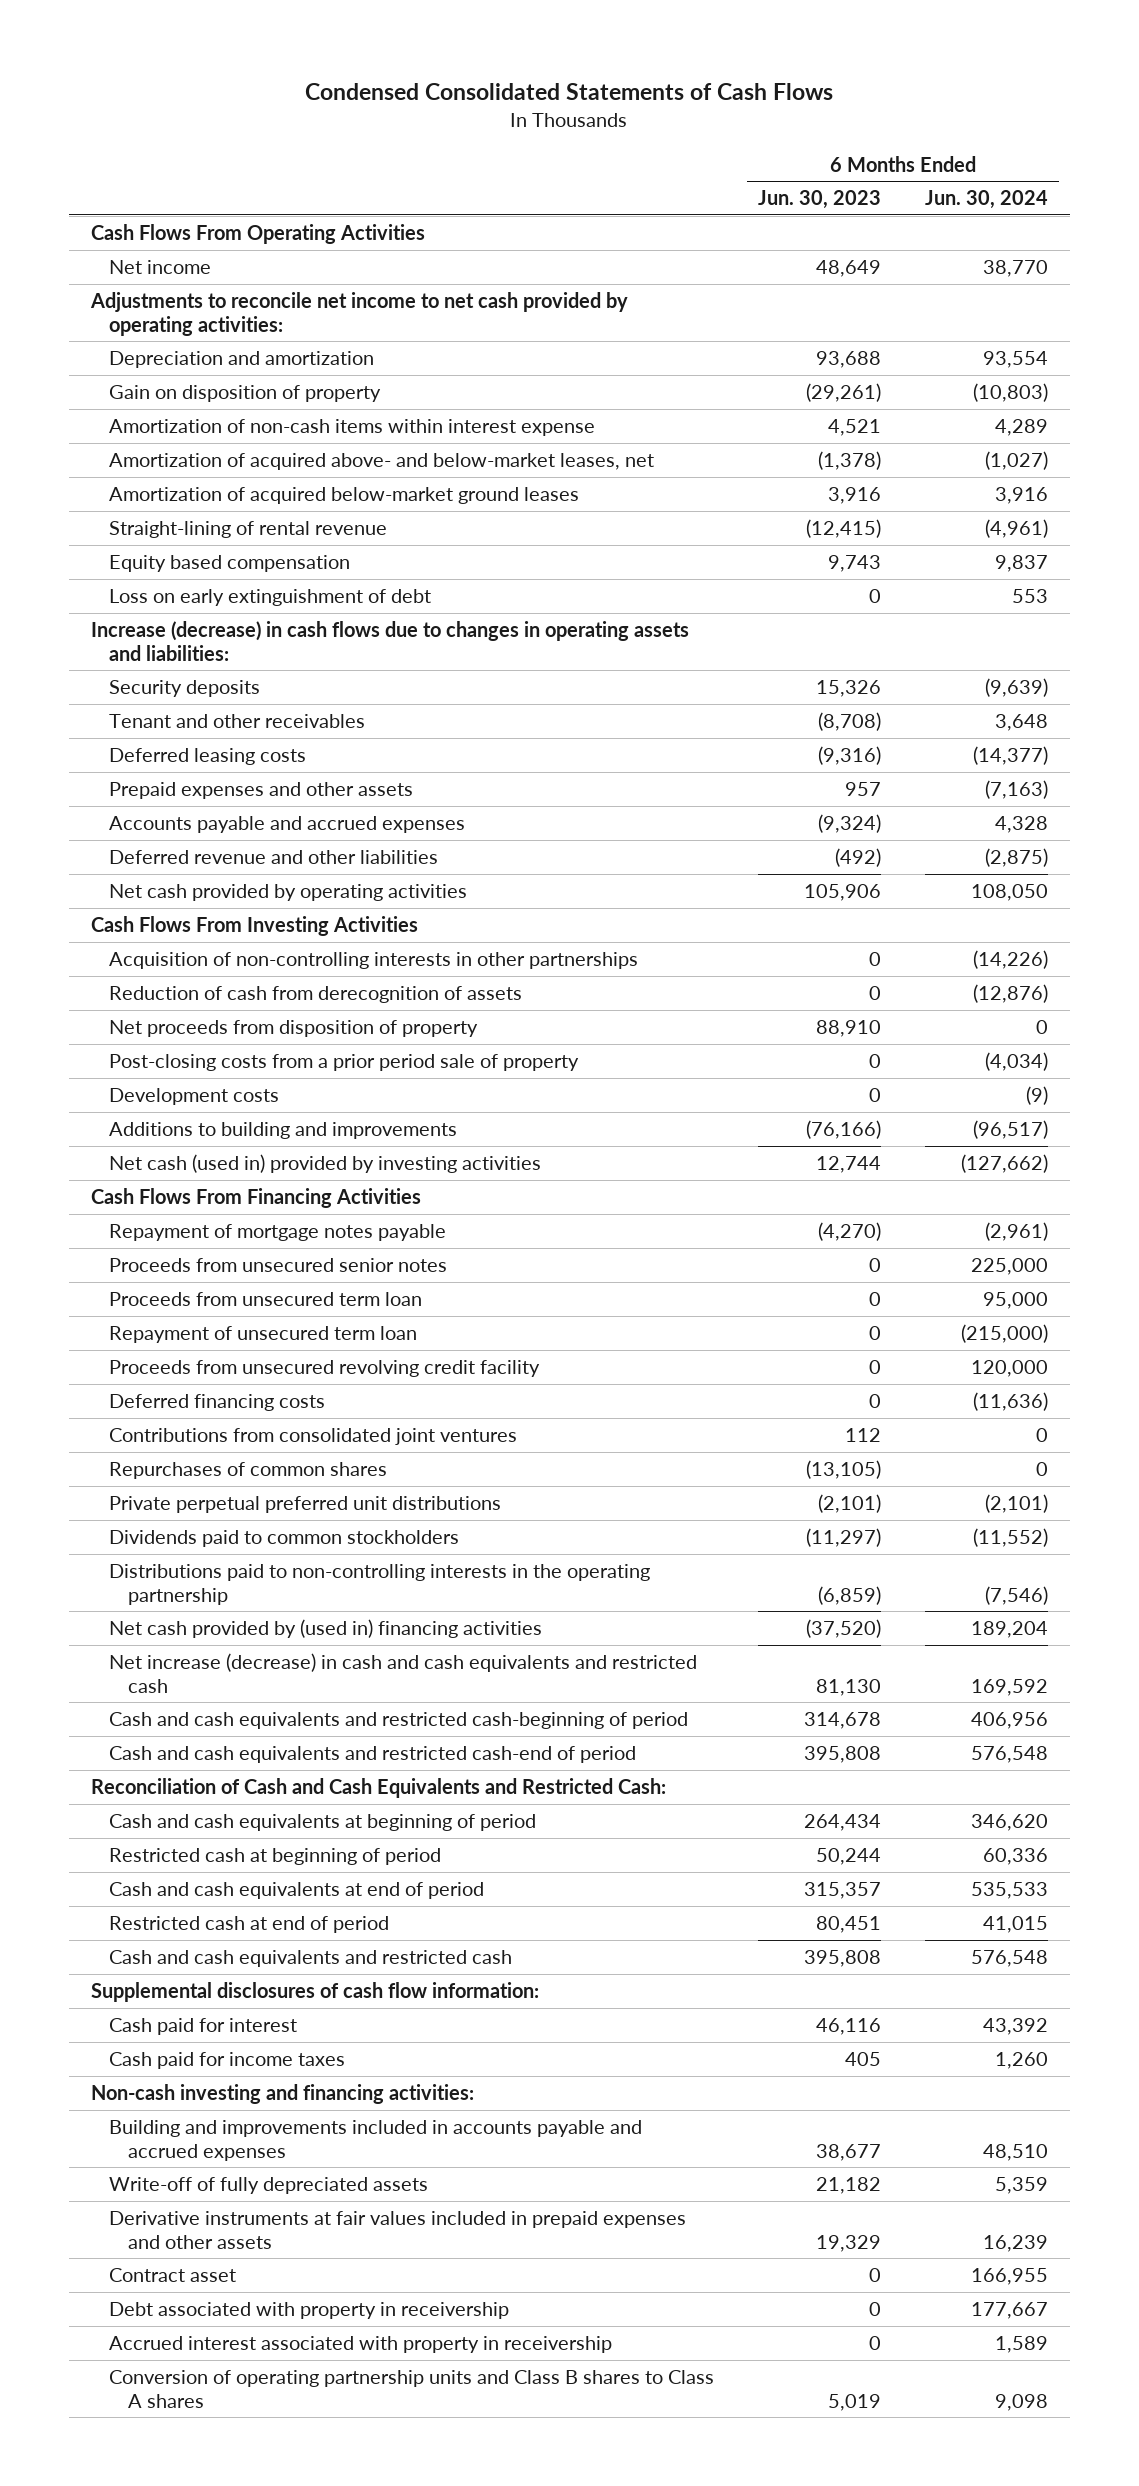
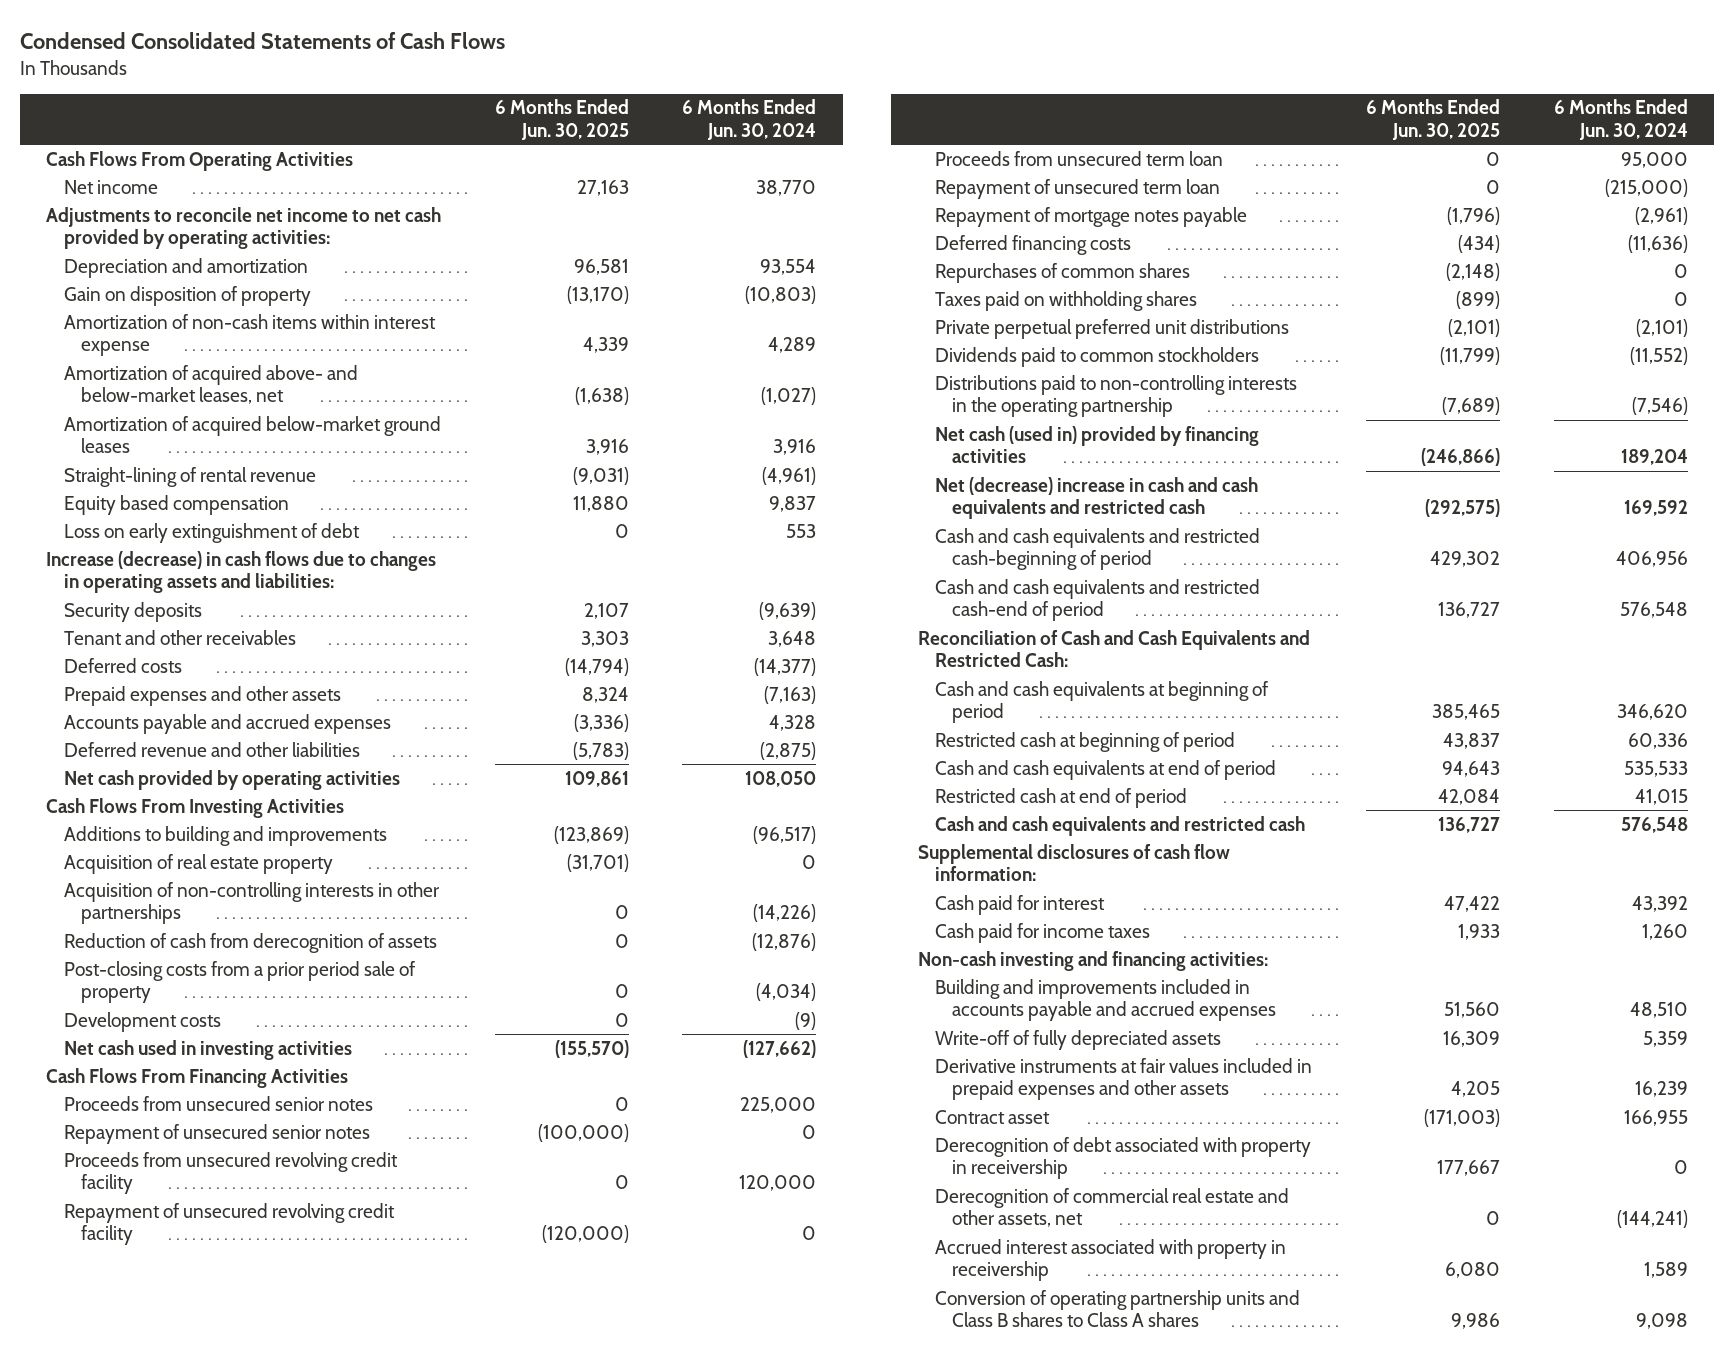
[758,190,882,210] Jun. 30, 2023 -> none
none -> [494,99,629,141] 6 Months Ended Jun. 30, 2025
[109,748,307,766] Deferred leasing costs -> [63,657,182,673] Deferred costs
[109,1122,458,1140] Additions to building and improvements -> [63,825,387,846] Additions to building and improvements
none -> [63,853,333,874] Acquisition of real estate property
[109,1020,479,1038] Net proceeds from disposition of property -> none
[109,1154,542,1174] Net cash (used in) provided by investing activities -> [63,1039,352,1060] Net cash used in investing activities
none -> [63,1123,370,1144] Repayment of unsecured senior notes
[109,1360,541,1378] Proceeds from unsecured revolving credit facility -> [63,1151,398,1195] Proceeds from unsecured revolving credit facility
none -> [63,1202,395,1246] Repayment of unsecured revolving credit facility
[109,1224,447,1242] Repayment of mortgage notes payable -> [934,206,1247,227] Repayment of mortgage notes payable
[109,1428,518,1446] Contributions from consolidated joint ventures -> none
none -> [934,290,1197,311] Taxes paid on withholding shares
[109,1619,543,1639] Net cash provided by (used in) financing activities -> [934,425,1259,464] Net cash (used in) provided by financing activities
[109,1653,698,1693] Net increase (decrease) in cash and cash equivalents and restricted cash -> [934,476,1258,520] Net (decrease) increase in cash and cash equivalents and restricted cash
[109,2302,510,2320] Debt associated with property in receivership -> [934,1136,1311,1180] Derecognition of debt associated with property in receivership
[970,2302,1048,2320] 177,667 -> [1673,1160,1688,1175] 0
none -> [934,1187,1289,1228] Derecognition of commercial real estate and other assets, net

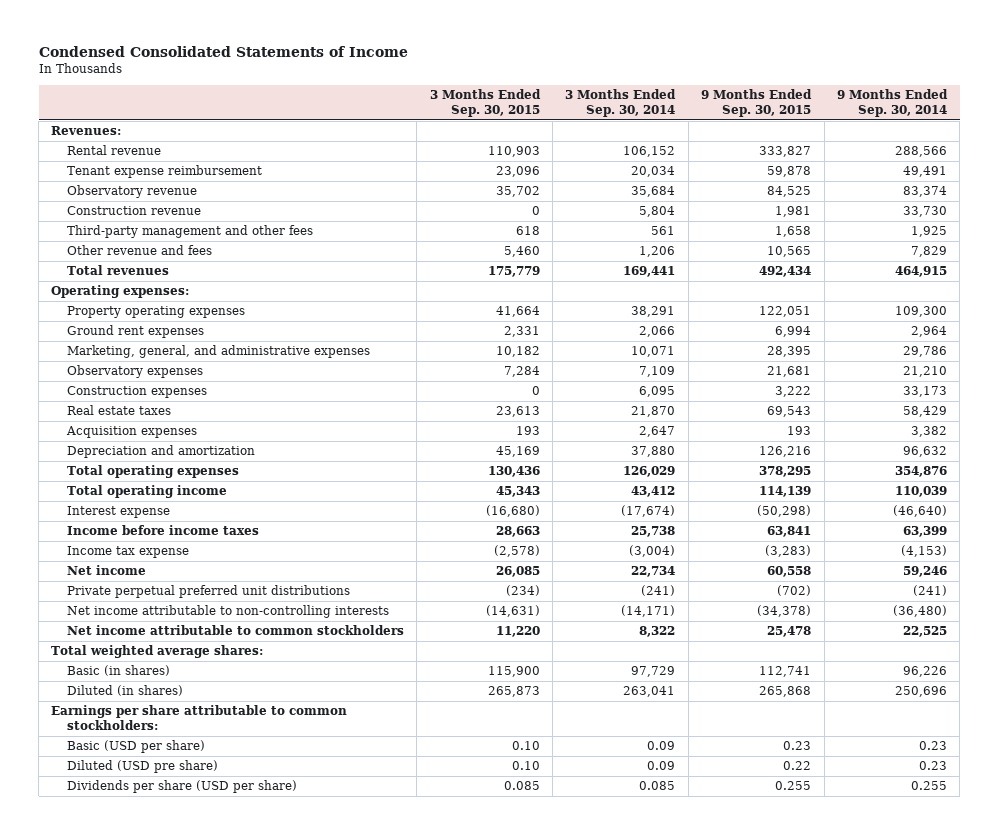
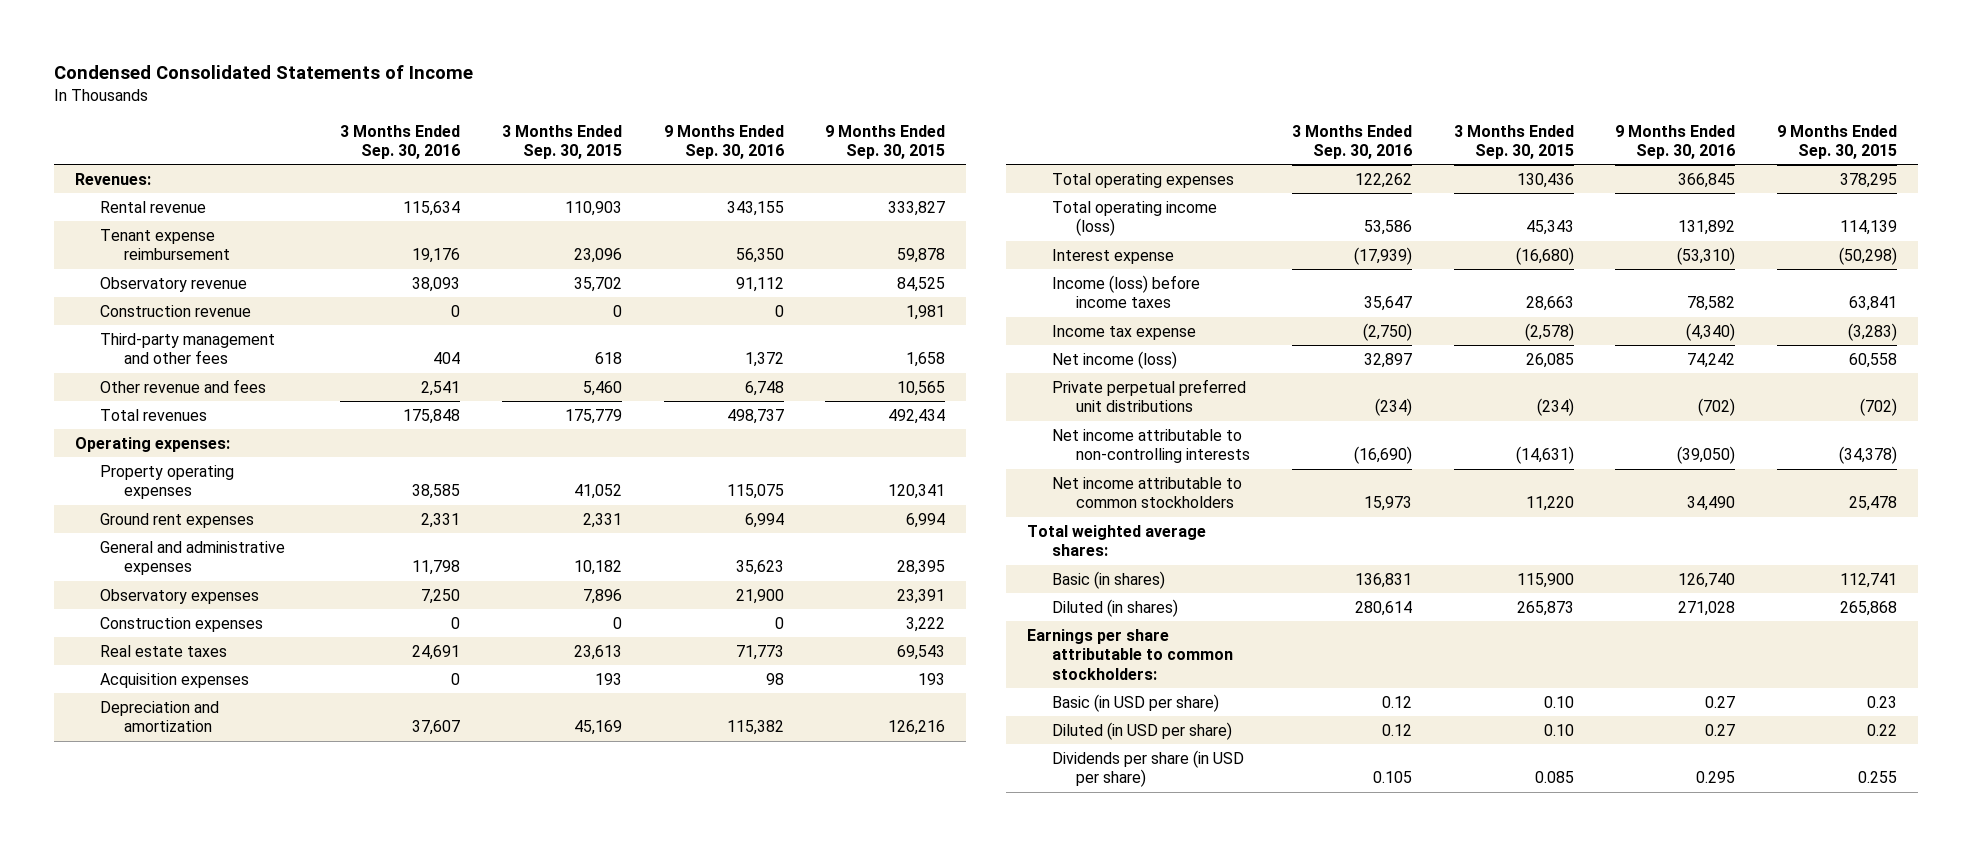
[565,89,677,118] 3 Months Ended Sep. 30, 2014 -> none
[836,89,948,118] 9 Months Ended Sep. 30, 2014 -> none
none -> [340,124,461,160] 3 Months Ended Sep. 30, 2016
none -> [663,124,784,160] 9 Months Ended Sep. 30, 2016
[495,306,540,318] 41,664 -> [573,484,622,500] 41,052
[759,306,812,318] 122,051 -> [888,484,946,500] 120,341
[67,345,371,359] Marketing, general, and administrative expenses -> [99,540,285,576] General and administrative expenses
[503,366,540,378] 7,284 -> [582,588,622,604] 7,896
[767,366,812,378] 21,681 -> [897,588,946,604] 23,391
[67,485,228,499] Total operating income -> [1051,200,1217,237] Total operating income (loss)
[67,525,260,536] Income before income taxes -> [1051,274,1200,309] Income (loss) before income taxes
[67,565,147,576] Net income -> [1051,350,1177,369] Net income (loss)
[67,740,206,754] Basic (USD per share) -> [1051,693,1219,712] Basic (in USD per share)
[67,760,219,774] Diluted (USD pre share) -> [1051,721,1232,740] Diluted (in USD per share)
[67,780,298,794] Dividends per share (USD per share) -> [1051,749,1244,788] Dividends per share (in USD per share)

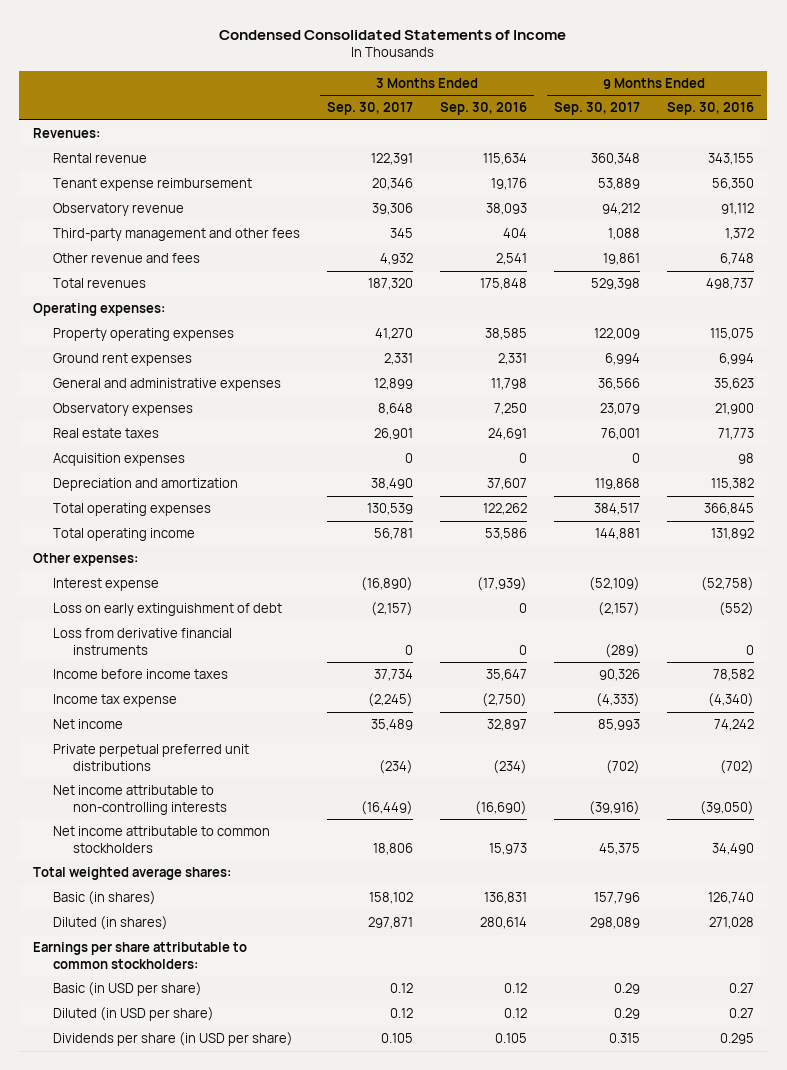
[501,124,622,160] 3 Months Ended Sep. 30, 2015 -> none
[825,124,946,160] 9 Months Ended Sep. 30, 2015 -> none
none -> [326,102,413,116] Sep. 30, 2017
none -> [553,102,640,116] Sep. 30, 2017
[99,304,251,317] Construction revenue -> none
[99,616,263,632] Construction expenses -> none
[1051,200,1217,237] Total operating income (loss) -> [52,528,195,542] Total operating income
none -> [32,553,138,567] Other expenses:
[1677,246,1736,265] (53,310) -> [700,577,754,592] (52,758)
none -> [52,603,282,617] Loss on early extinguishment of debt
none -> [52,628,232,655] Loss from derivative financial instruments
[1051,274,1200,309] Income (loss) before income taxes -> [52,669,228,680] Income before income taxes
[1051,350,1177,369] Net income (loss) -> [52,719,123,730] Net income

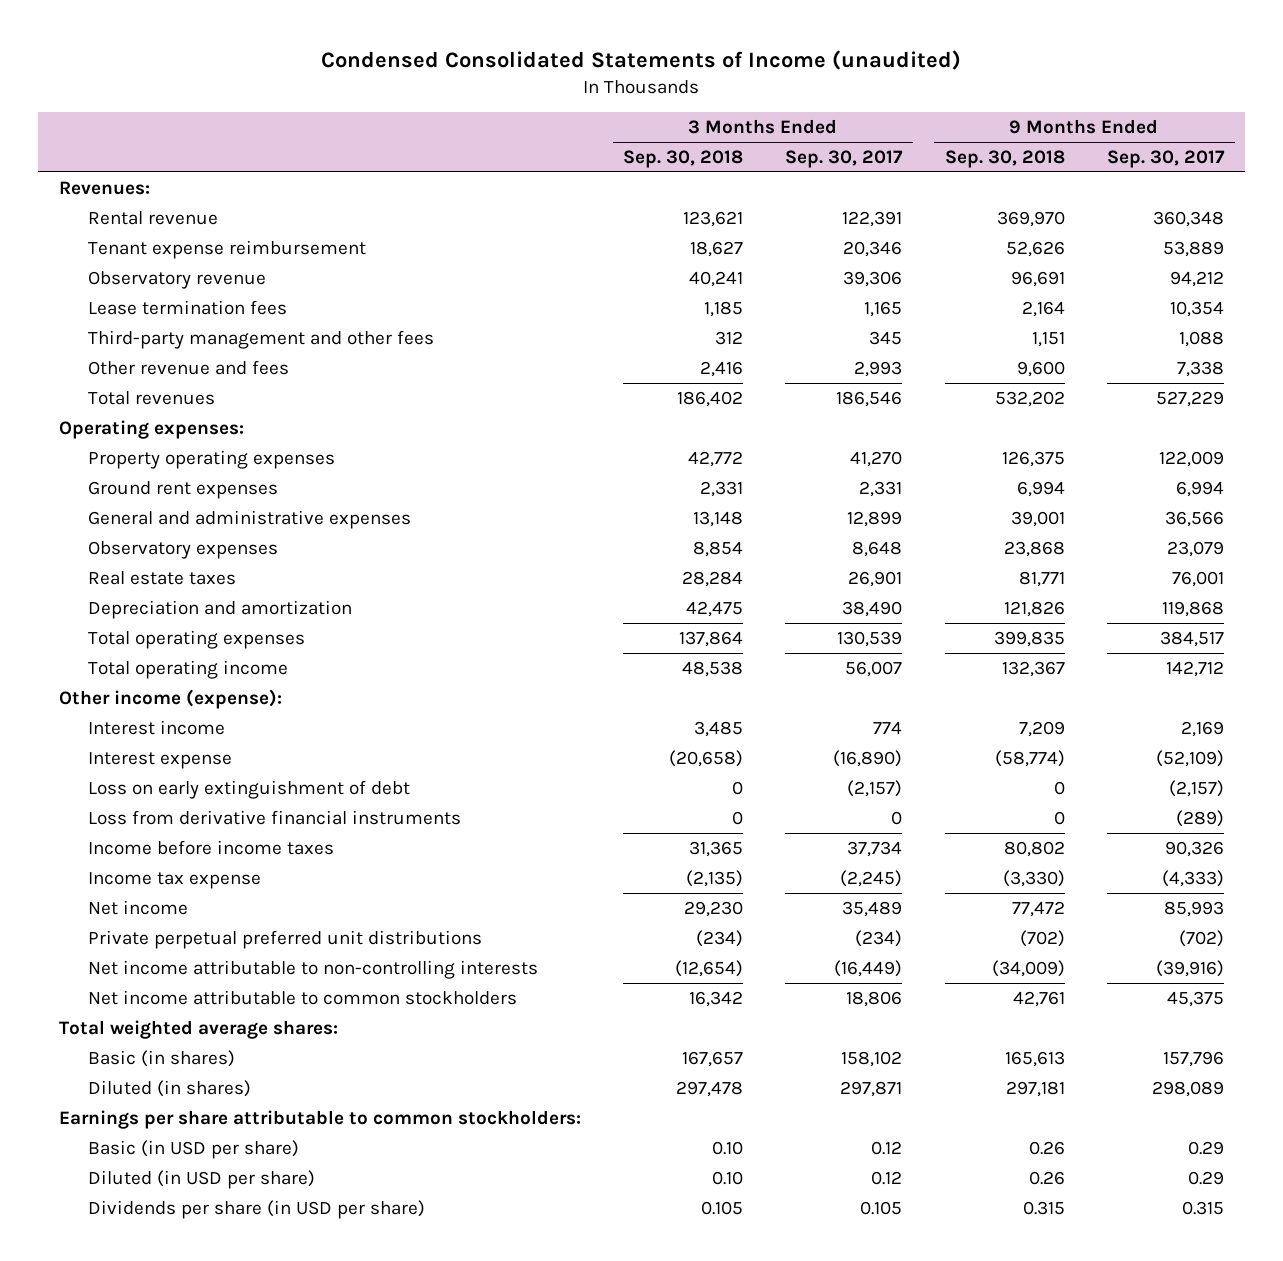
[219,29,567,40] Condensed Consolidated Statements of Income -> [321,50,962,71] Condensed Consolidated Statements of Income (unaudited)
[439,102,527,116] Sep. 30, 2016 -> none
[666,102,754,116] Sep. 30, 2016 -> none
none -> [623,150,744,169] Sep. 30, 2018
none -> [944,150,1065,169] Sep. 30, 2018
none -> [88,299,288,315] Lease termination fees
[379,253,413,266] 4,932 -> [854,360,903,377] 2,993
[602,253,640,266] 19,861 -> [1176,360,1224,377] 7,338
[367,278,413,291] 187,320 -> [836,390,903,407] 186,546
[590,278,640,291] 529,398 -> [1155,390,1224,407] 527,229
[52,453,185,467] Acquisition expenses -> none
[373,528,413,541] 56,781 -> [845,660,903,677] 56,007
[594,528,640,541] 144,881 -> [1165,660,1224,677] 142,712
[32,553,138,567] Other expenses: -> [58,688,282,709] Other income (expense):
none -> [88,719,226,735] Interest income

